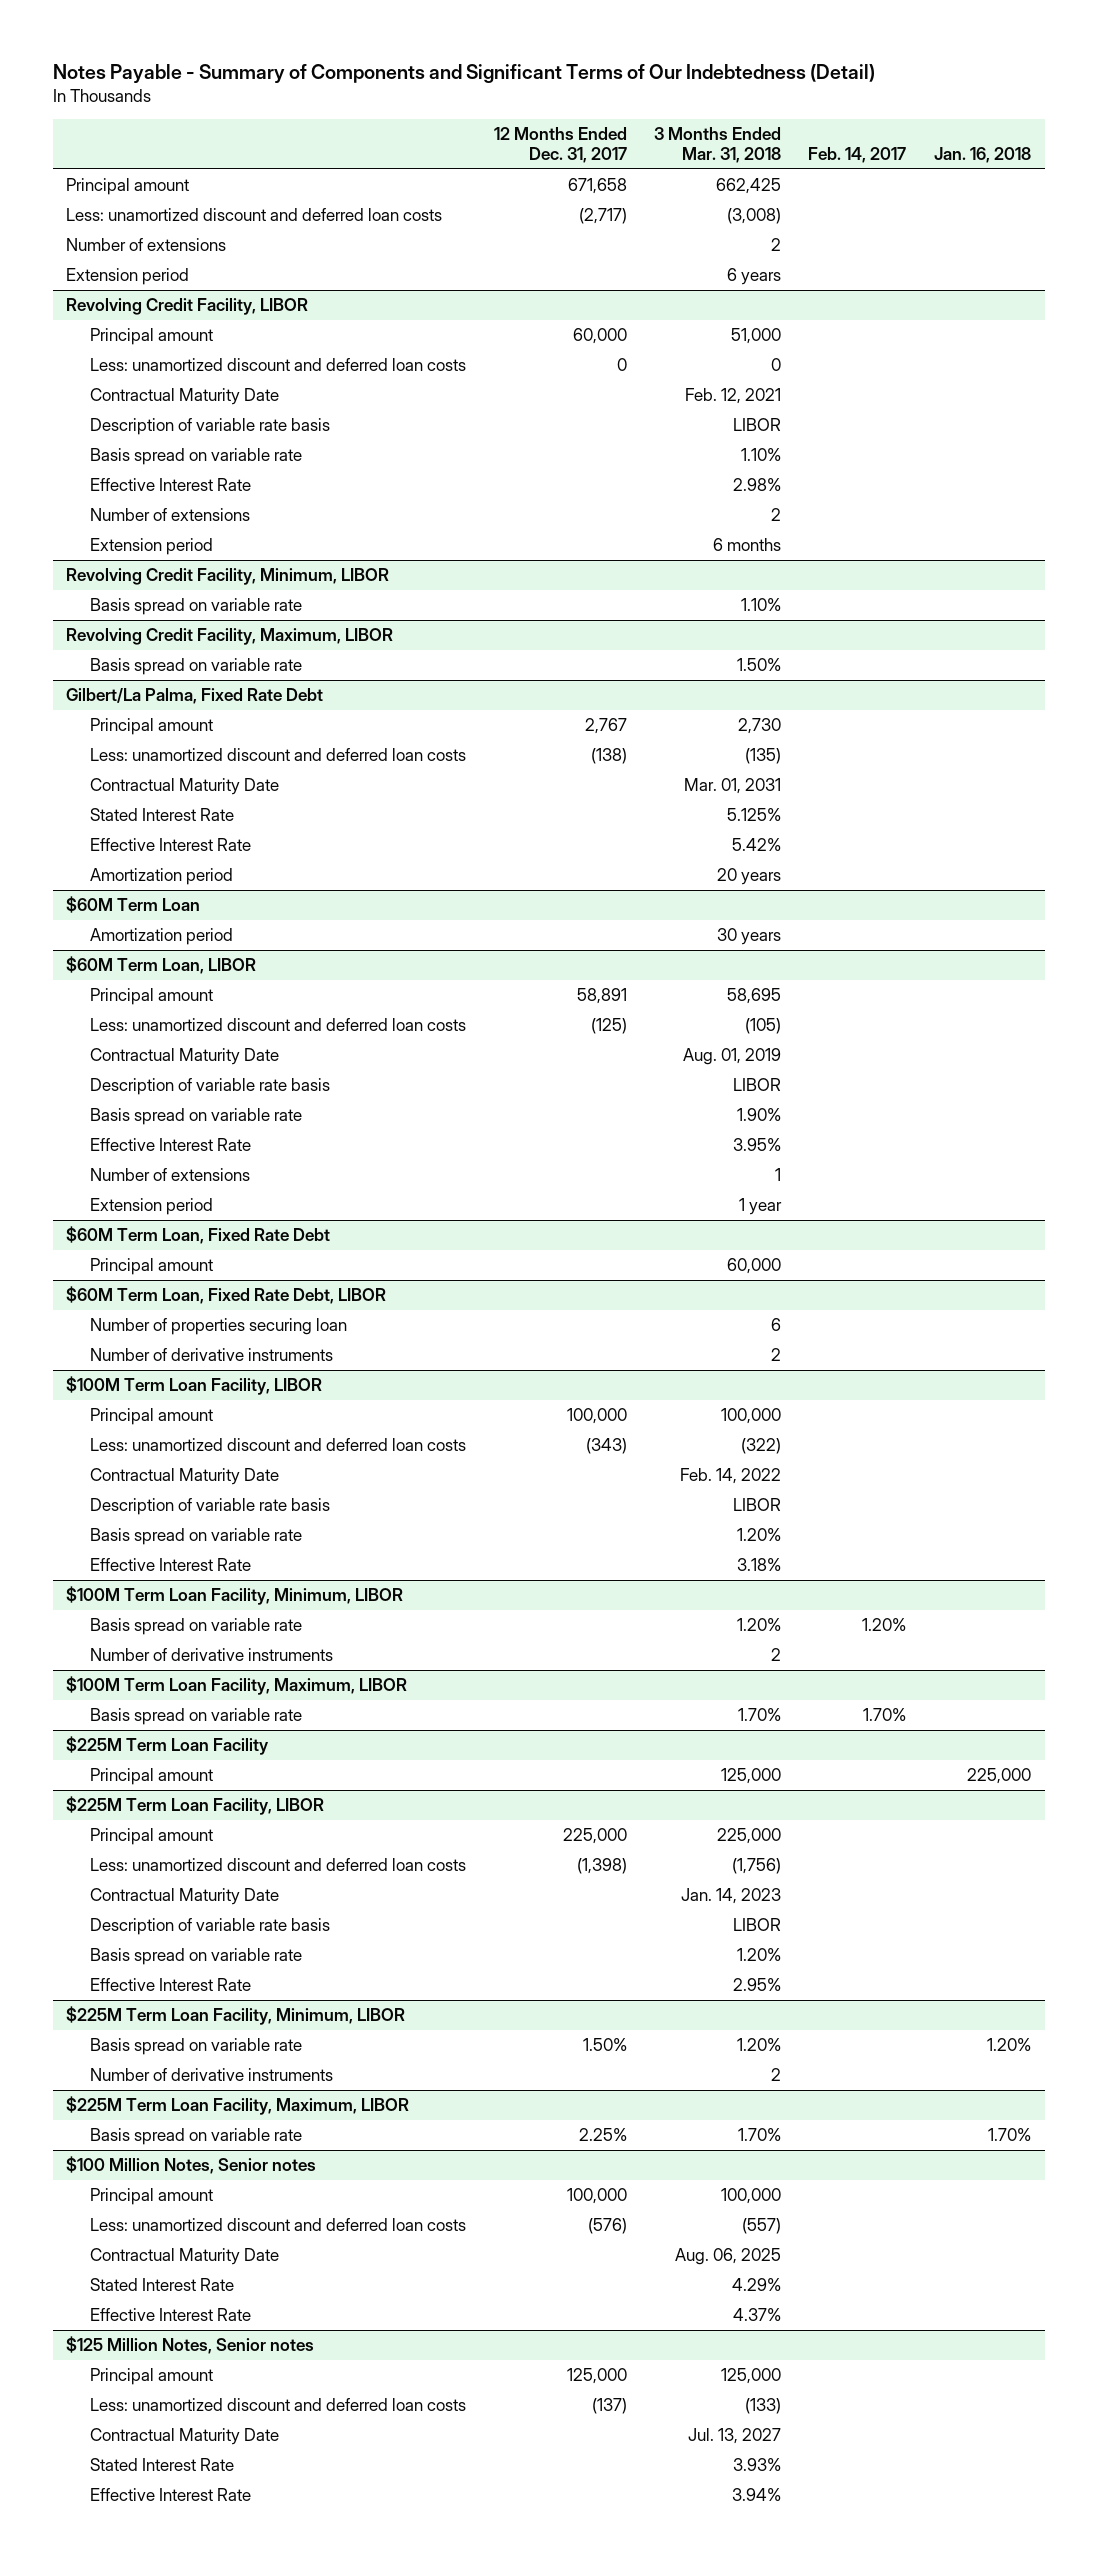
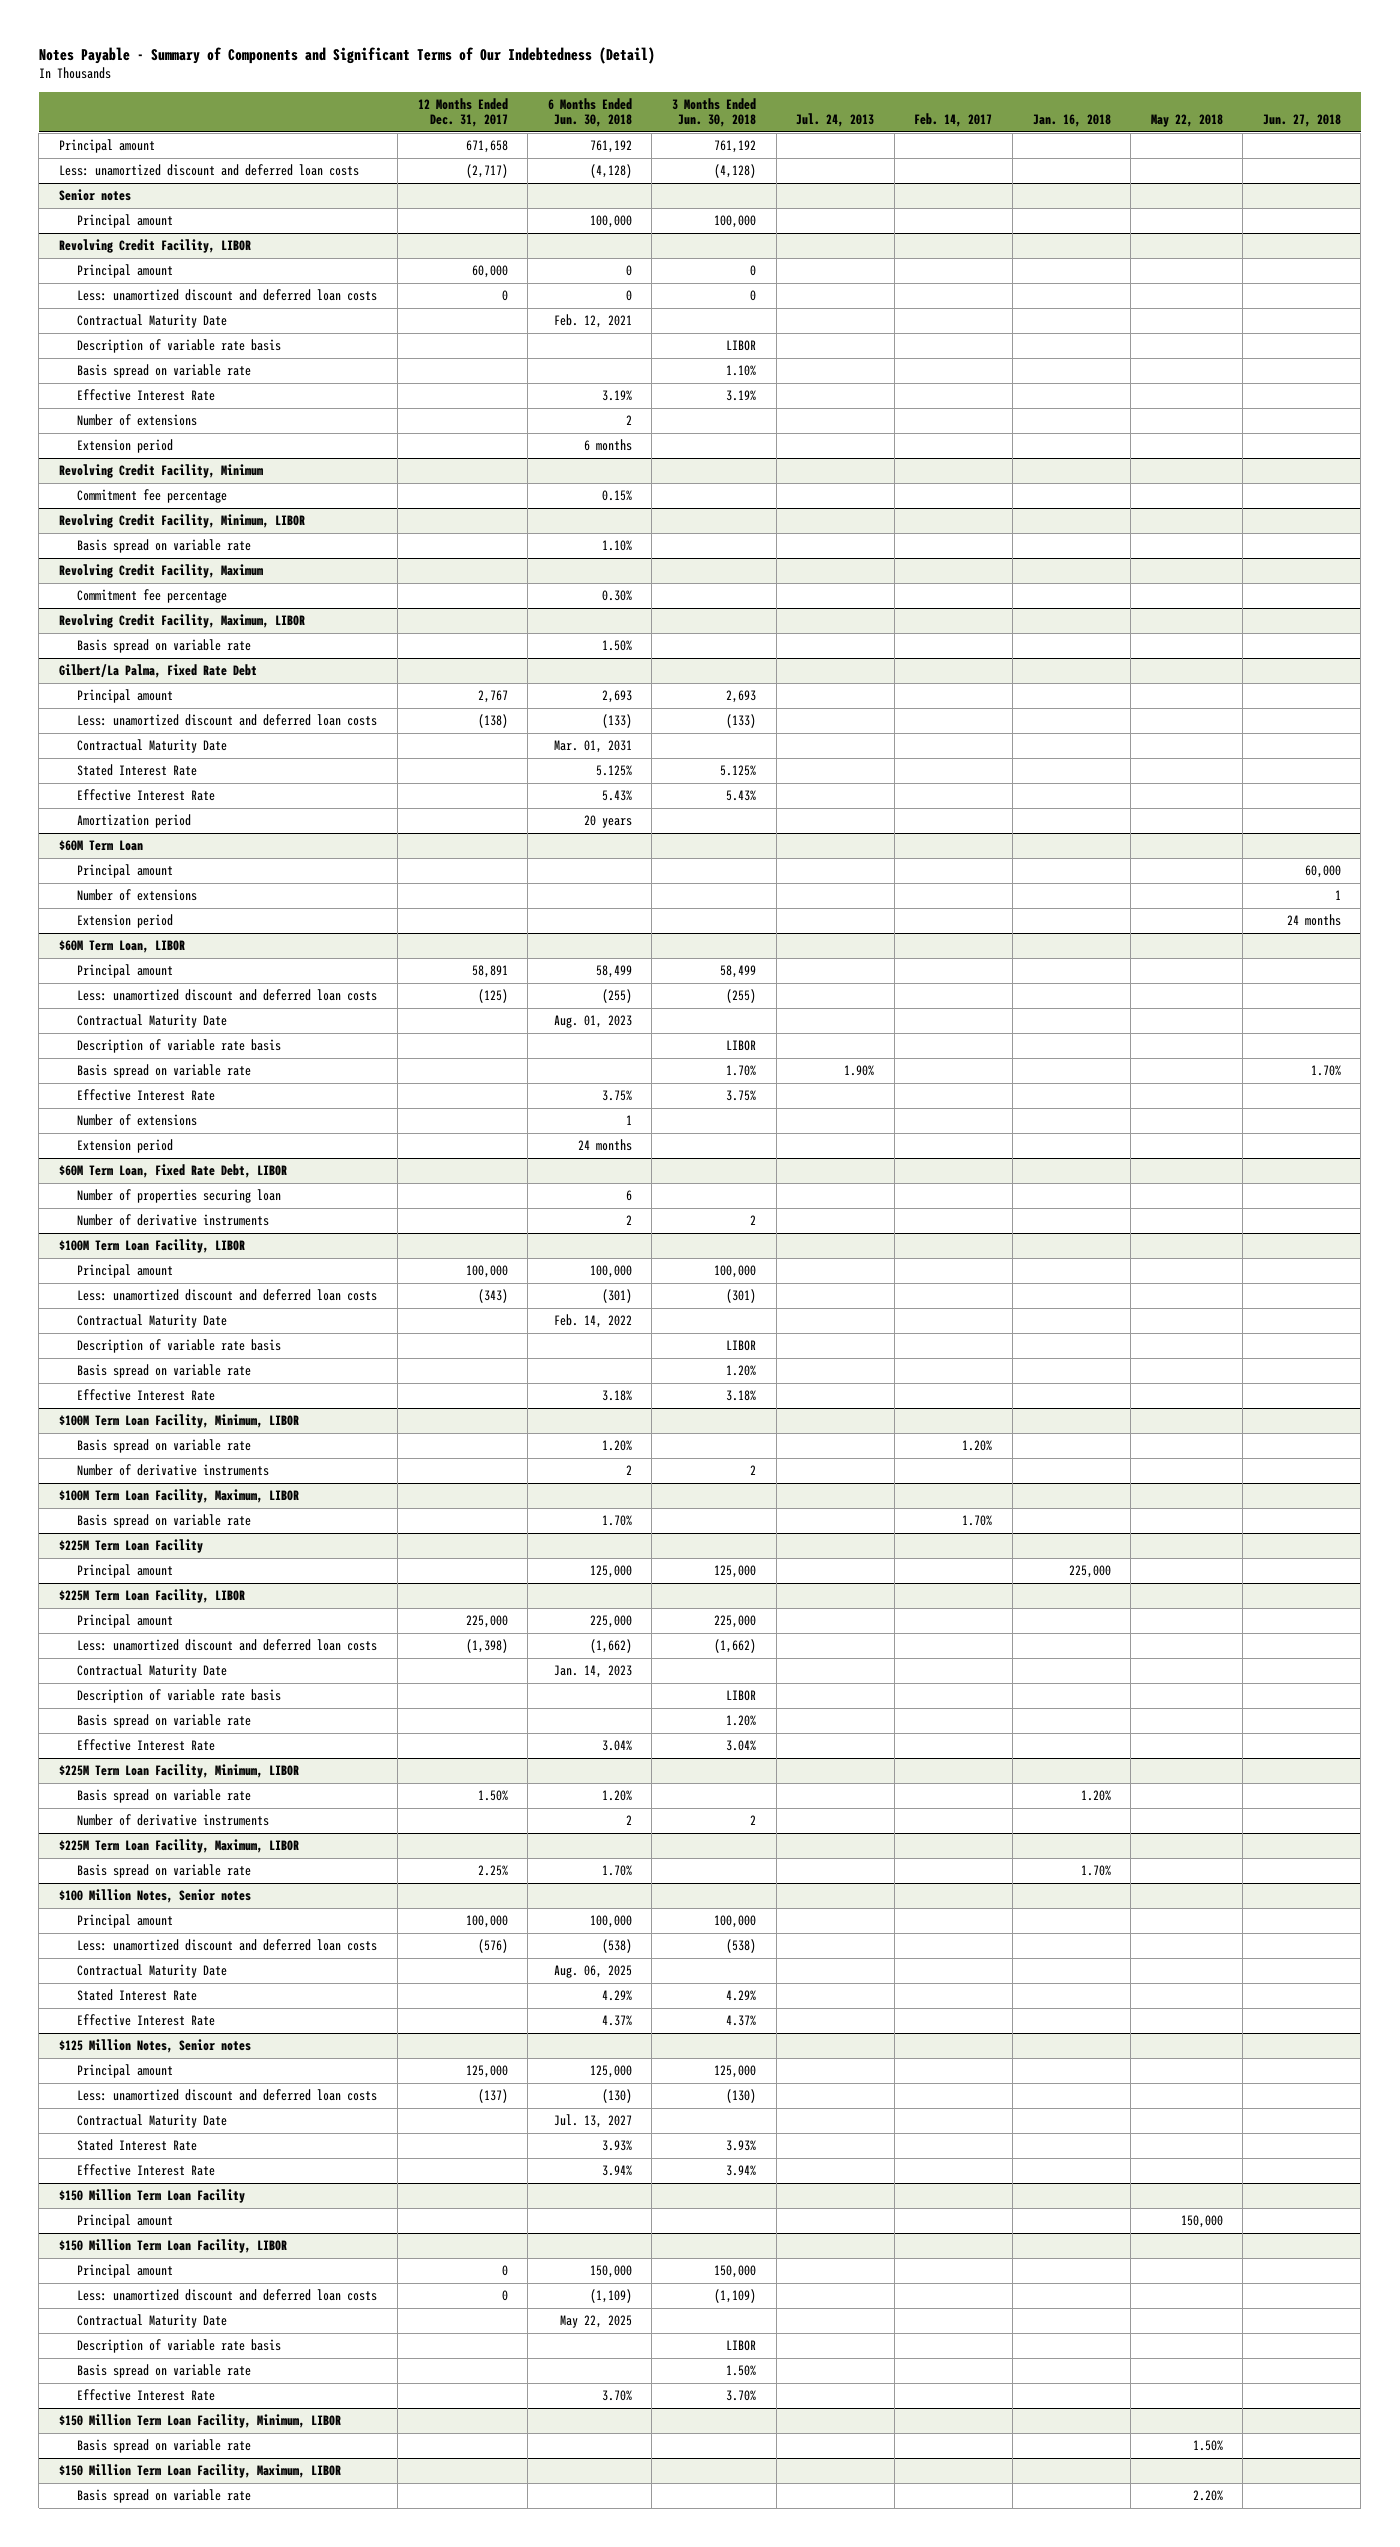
[653,127,781,164] 3 Months Ended Mar. 31, 2018 -> none
none -> [547,97,632,128] 6 Months Ended Jun. 30, 2018
none -> [671,97,756,128] 3 Months Ended Jun. 30, 2018
none -> [796,113,875,128] Jul. 24, 2013
none -> [1150,114,1223,128] May 22, 2018
none -> [1262,114,1341,128] Jun. 27, 2018
[66,238,227,252] Number of extensions -> none
[66,268,190,286] Extension period -> none
none -> [58,189,131,202] Senior notes
none -> [77,214,174,229] Principal amount
none -> [58,464,263,479] Revolving Credit Facility, Minimum
none -> [77,489,228,504] Commitment fee percentage
none -> [58,564,263,579] Revolving Credit Facility, Maximum
none -> [77,589,228,604] Commitment fee percentage
[90,928,234,946] Amortization period -> none
none -> [77,864,174,879] Principal amount
none -> [77,889,198,902] Number of extensions
none -> [77,914,174,929] Extension period
[66,1226,331,1245] $60M Term Loan, Fixed Rate Debt -> none
[90,1258,214,1276] Principal amount -> none
none -> [58,2189,245,2204] $150 Million Term Loan Facility
none -> [77,2214,174,2229] Principal amount
none -> [58,2239,287,2254] $150 Million Term Loan Facility, LIBOR
none -> [77,2264,174,2279] Principal amount
none -> [77,2289,378,2302] Less: unamortized discount and deferred loan costs
none -> [77,2314,228,2329] Contractual Maturity Date
none -> [77,2339,282,2354] Description of variable rate basis
none -> [77,2364,252,2379] Basis spread on variable rate
none -> [77,2389,216,2402] Effective Interest Rate
none -> [58,2414,341,2429] $150 Million Term Loan Facility, Minimum, LIBOR
none -> [77,2439,252,2454] Basis spread on variable rate
none -> [58,2464,341,2479] $150 Million Term Loan Facility, Maximum, LIBOR
none -> [77,2489,252,2504] Basis spread on variable rate

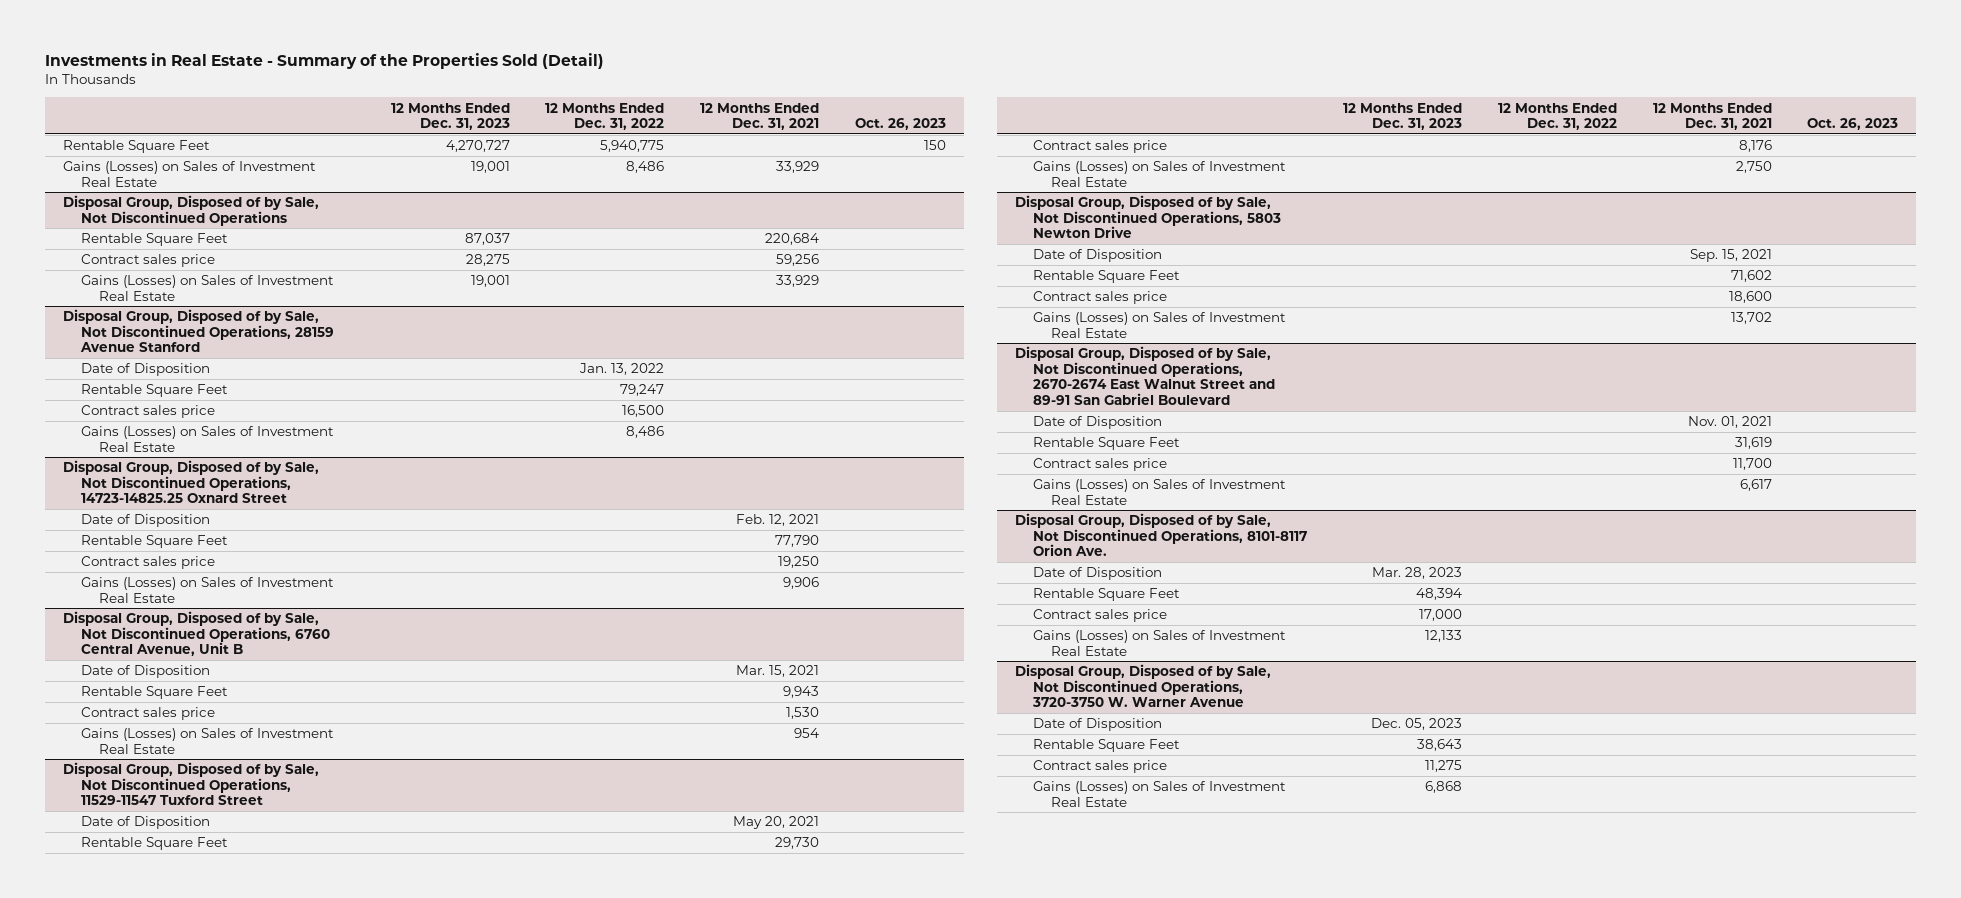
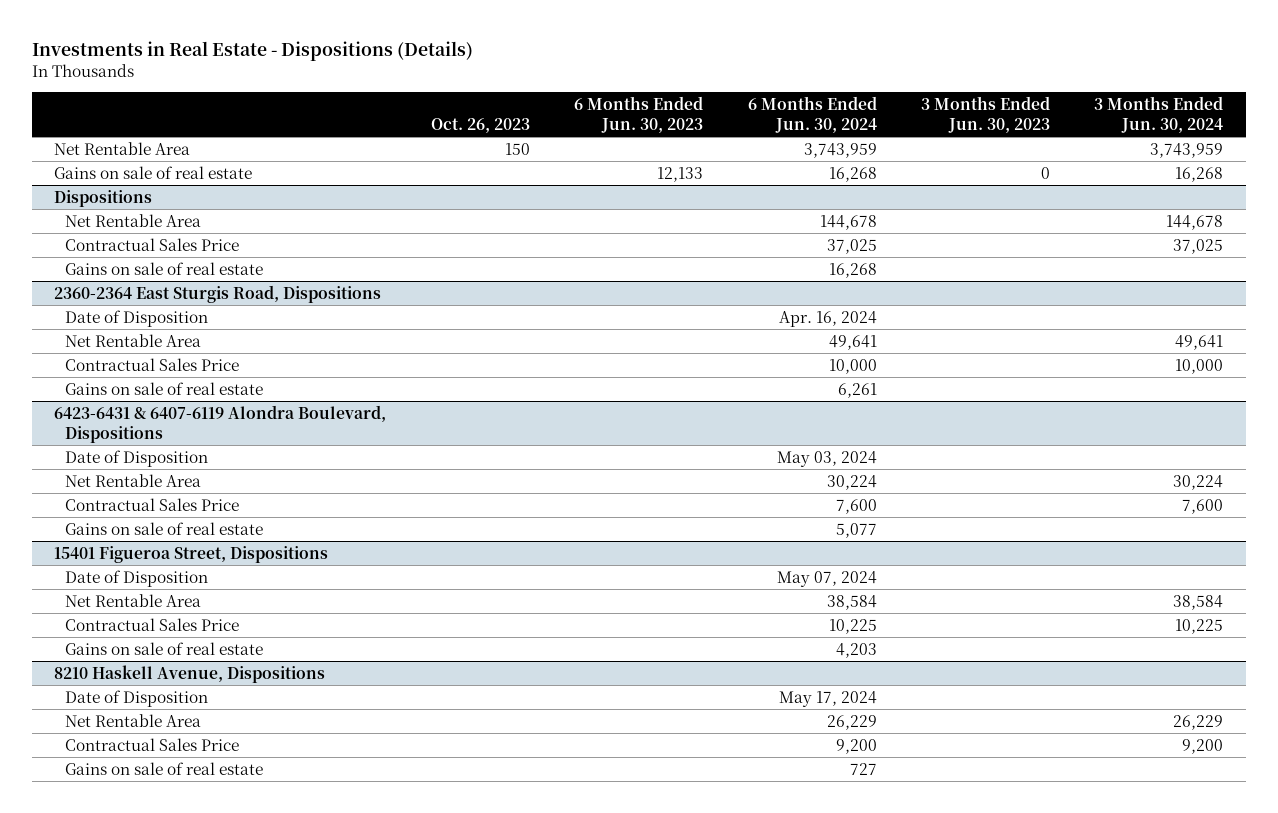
[44,52,604,69] Investments in Real Estate - Summary of the Properties Sold (Detail) -> [32,40,474,61] Investments in Real Estate - Dispositions (Details)
[390,102,510,131] 12 Months Ended Dec. 31, 2023 -> none
[545,102,665,131] 12 Months Ended Dec. 31, 2022 -> none
[700,102,820,131] 12 Months Ended Dec. 31, 2021 -> none
none -> [574,95,704,133] 6 Months Ended Jun. 30, 2023
none -> [747,95,877,133] 6 Months Ended Jun. 30, 2024
none -> [921,95,1051,133] 3 Months Ended Jun. 30, 2023
none -> [1094,95,1224,133] 3 Months Ended Jun. 30, 2024
[62,309,334,353] Disposal Group, Disposed of by Sale, Not Discontinued Operations, 28159 Avenue Stanford -> none
[80,363,210,377] Date of Disposition -> none
[80,384,228,398] Rentable Square Feet -> none
[80,405,215,419] Contract sales price -> none
[80,426,334,452] Gains (Losses) on Sales of Investment Real Estate -> none
[62,460,319,504] Disposal Group, Disposed of by Sale, Not Discontinued Operations, 14723-14825.25 Oxnard Street -> none
[80,514,210,528] Date of Disposition -> none
[80,535,228,549] Rentable Square Feet -> none
[80,556,215,570] Contract sales price -> none
[80,577,334,603] Gains (Losses) on Sales of Investment Real Estate -> none
[62,611,330,657] Disposal Group, Disposed of by Sale, Not Discontinued Operations, 6760 Central Avenue, Unit B -> none
[80,665,210,679] Date of Disposition -> none
[80,686,228,700] Rentable Square Feet -> none
[80,707,215,721] Contract sales price -> none
[80,728,334,754] Gains (Losses) on Sales of Investment Real Estate -> none
[62,762,319,806] Disposal Group, Disposed of by Sale, Not Discontinued Operations, 11529-11547 Tuxford Street -> none
[80,816,210,830] Date of Disposition -> none
[80,837,228,851] Rentable Square Feet -> none
[1033,140,1168,154] Contract sales price -> none
[1033,161,1287,187] Gains (Losses) on Sales of Investment Real Estate -> none
[1015,195,1282,239] Disposal Group, Disposed of by Sale, Not Discontinued Operations, 5803 Newton Drive -> none
[1033,249,1163,263] Date of Disposition -> none
[1033,270,1181,284] Rentable Square Feet -> none
[1033,291,1168,305] Contract sales price -> none
[1033,312,1287,338] Gains (Losses) on Sales of Investment Real Estate -> none
[1015,346,1276,405] Disposal Group, Disposed of by Sale, Not Discontinued Operations, 2670-2674 East Walnut Street and 89-91 San Gabriel Boulevard -> none
[1033,416,1163,430] Date of Disposition -> none
[1033,437,1181,451] Rentable Square Feet -> none
[1033,458,1168,472] Contract sales price -> none
[1033,479,1287,505] Gains (Losses) on Sales of Investment Real Estate -> none
[1015,513,1308,557] Disposal Group, Disposed of by Sale, Not Discontinued Operations, 8101-8117 Orion Ave. -> none
[1033,567,1163,581] Date of Disposition -> none
[1033,588,1181,602] Rentable Square Feet -> none
[1033,609,1168,623] Contract sales price -> none
[1033,630,1287,656] Gains (Losses) on Sales of Investment Real Estate -> none
[1015,664,1272,708] Disposal Group, Disposed of by Sale, Not Discontinued Operations, 3720-3750 W. Warner Avenue -> none
[1033,718,1163,732] Date of Disposition -> none
[1033,739,1181,753] Rentable Square Feet -> none
[1033,760,1168,774] Contract sales price -> none
[1033,781,1287,807] Gains (Losses) on Sales of Investment Real Estate -> none
[62,140,210,154] Rentable Square Feet -> [54,141,191,155] Net Rentable Area
[62,161,316,187] Gains (Losses) on Sales of Investment Real Estate -> [54,165,253,179] Gains on sale of real estate
[62,195,319,226] Disposal Group, Disposed of by Sale, Not Discontinued Operations -> [54,189,153,207] Dispositions
[80,233,228,247] Rentable Square Feet -> [65,213,202,227] Net Rentable Area
[80,254,215,268] Contract sales price -> [65,237,240,251] Contractual Sales Price
[80,275,334,301] Gains (Losses) on Sales of Investment Real Estate -> [65,261,264,275] Gains on sale of real estate
none -> [54,284,382,303] 2360-2364 East Sturgis Road, Dispositions
none -> [65,309,209,327] Date of Disposition
none -> [65,333,202,347] Net Rentable Area
none -> [65,357,240,371] Contractual Sales Price
none -> [65,381,264,395] Gains on sale of real estate
none -> [54,404,387,443] 6423-6431 & 6407-6119 Alondra Boulevard, Dispositions
none -> [65,449,209,467] Date of Disposition
none -> [65,473,202,487] Net Rentable Area
none -> [65,497,240,511] Contractual Sales Price
none -> [65,521,264,535] Gains on sale of real estate
none -> [54,545,329,563] 15401 Figueroa Street, Dispositions
none -> [65,569,209,587] Date of Disposition
none -> [65,593,202,607] Net Rentable Area
none -> [65,617,240,631] Contractual Sales Price
none -> [65,641,264,655] Gains on sale of real estate
none -> [54,664,326,683] 8210 Haskell Avenue, Dispositions
none -> [65,689,209,707] Date of Disposition
none -> [65,713,202,727] Net Rentable Area
none -> [65,737,240,751] Contractual Sales Price
none -> [65,761,264,775] Gains on sale of real estate

